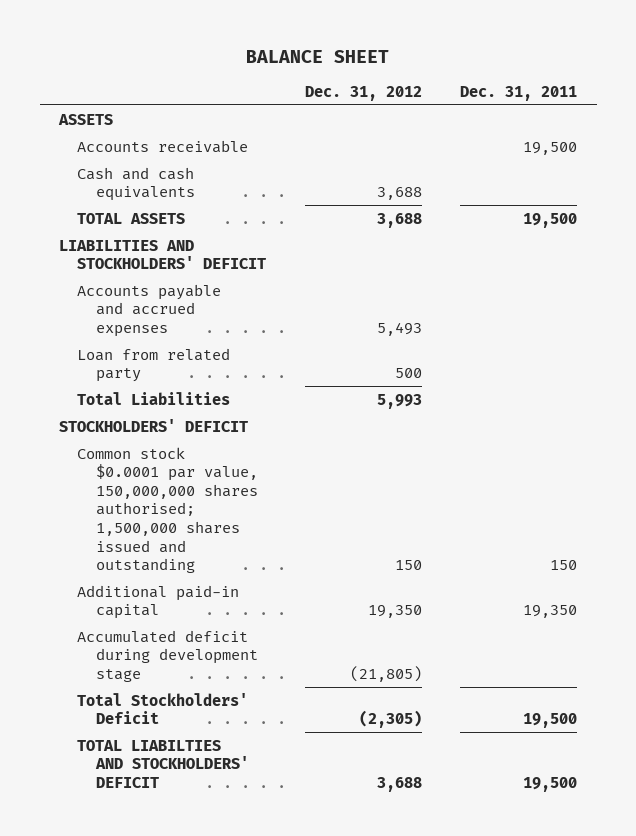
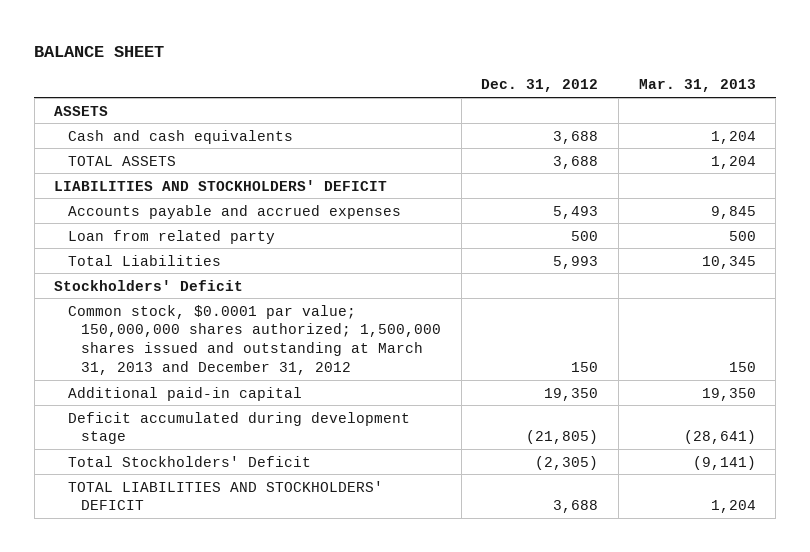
[460,85,578,101] Dec. 31, 2011 -> none
none -> [638,79,756,93] Mar. 31, 2013
[77,139,249,153] Accounts receivable -> none
[58,418,248,432] STOCKHOLDERS' DEFICIT -> [54,279,244,291] Stockholders' Deficit
[77,446,258,574] Common stock $0.0001 par value, 150,000,000 shares authorised; 1,500,000 shares issued and outstanding -> [67,304,442,376] Common stock, $0.0001 par value; 150,000,000 shares authorized; 1,500,000 shares issued and outstanding at March 31, 2013 and December 31, 2012
[77,629,258,682] Accumulated deficit during development stage -> [67,411,410,445] Deficit accumulated during development stage
[77,739,249,788] TOTAL LIABILTIES AND STOCKHOLDERS' DEFICIT -> [67,480,383,511] TOTAL LIABILITIES AND STOCKHOLDERS' DEFICIT

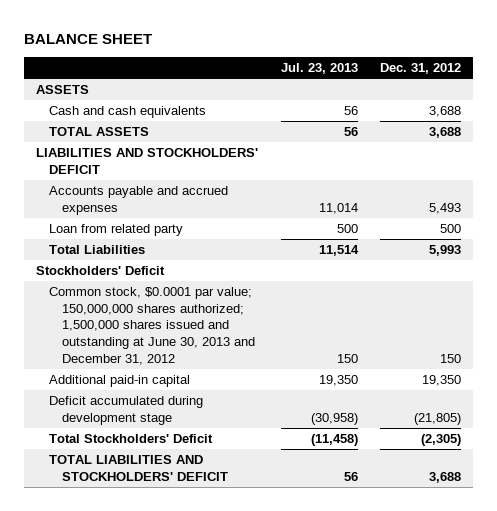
[638,79,756,93] Mar. 31, 2013 -> none
none -> [280,63,358,75] Jul. 23, 2013
[67,304,442,376] Common stock, $0.0001 par value; 150,000,000 shares authorized; 1,500,000 shares issued and outstanding at March 31, 2013 and December 31, 2012 -> [48,286,256,365] Common stock, $0.0001 par value; 150,000,000 shares authorized; 1,500,000 shares issued and outstanding at June 30, 2013 and December 31, 2012

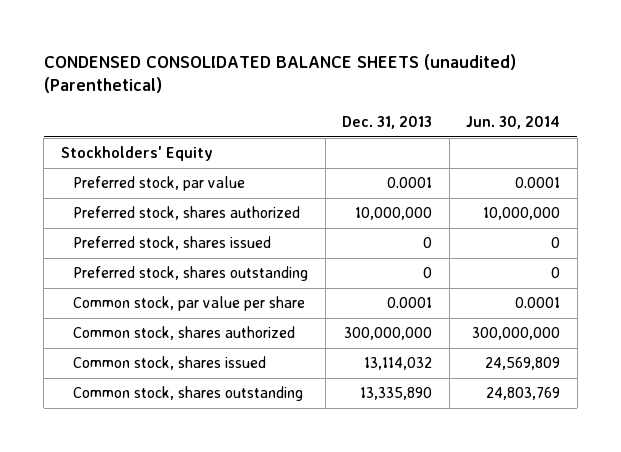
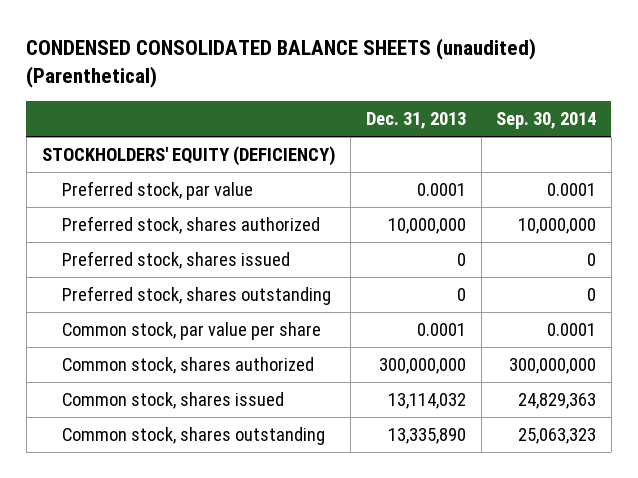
[466,115,561,129] Jun. 30, 2014 -> none
none -> [496,112,597,130] Sep. 30, 2014
[60,146,213,162] Stockholders' Equity -> [41,145,336,166] STOCKHOLDERS' EQUITY (DEFICIENCY)

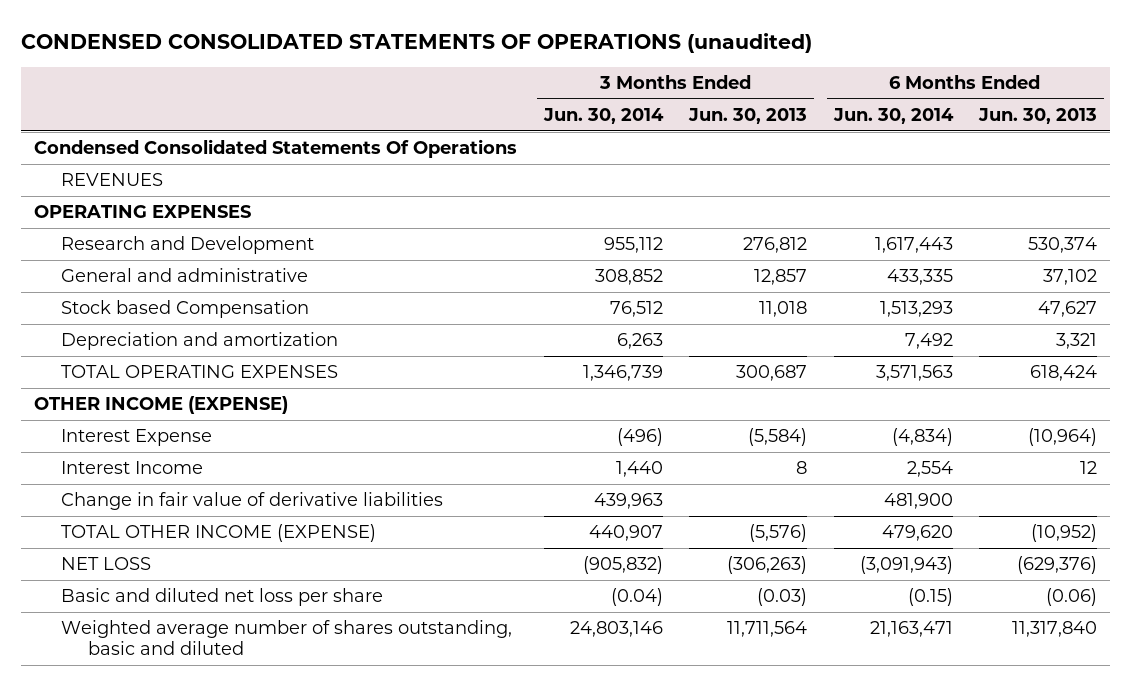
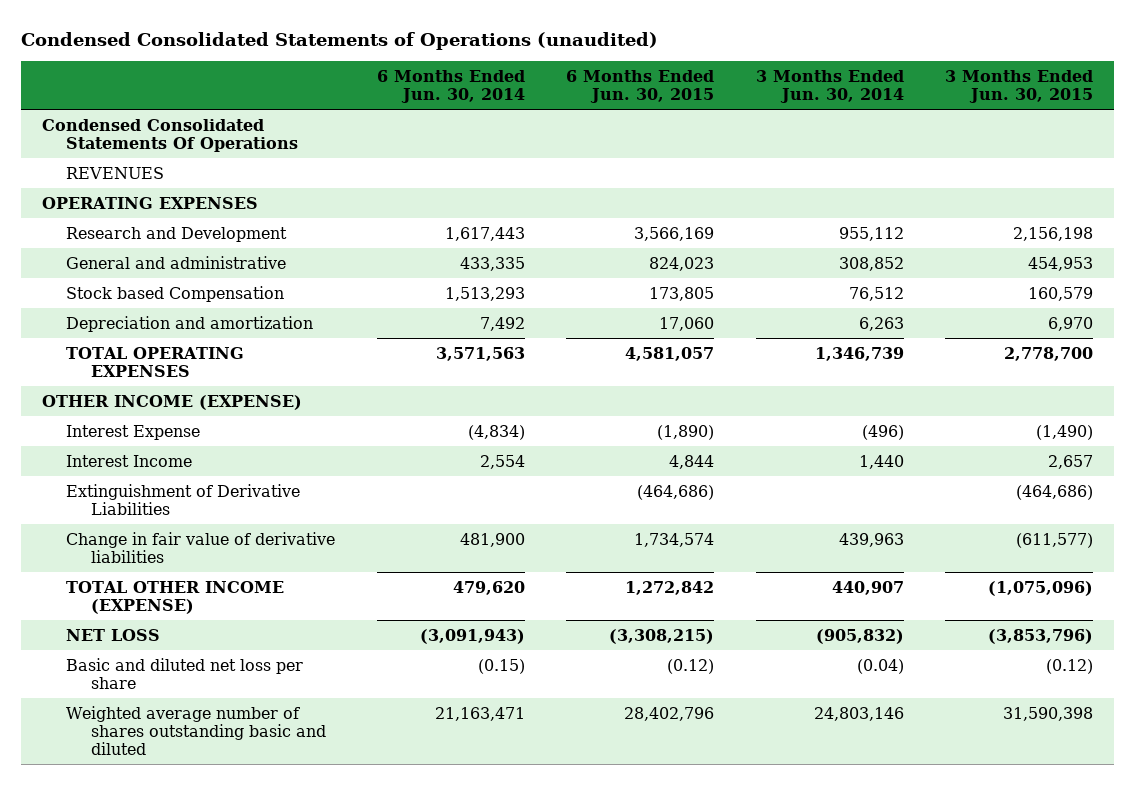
[21,33,813,54] CONDENSED CONSOLIDATED STATEMENTS OF OPERATIONS (unaudited) -> [21,31,659,50] Condensed Consolidated Statements of Operations (unaudited)
[688,108,808,125] Jun. 30, 2013 -> none
[978,108,1098,125] Jun. 30, 2013 -> none
none -> [566,69,715,104] 6 Months Ended Jun. 30, 2015
none -> [945,69,1094,104] 3 Months Ended Jun. 30, 2015
none -> [66,483,301,515] Extinguishment of Derivative Liabilities
[61,620,513,656] Weighted average number of shares outstanding, basic and diluted -> [66,705,326,756] Weighted average number of shares outstanding basic and diluted

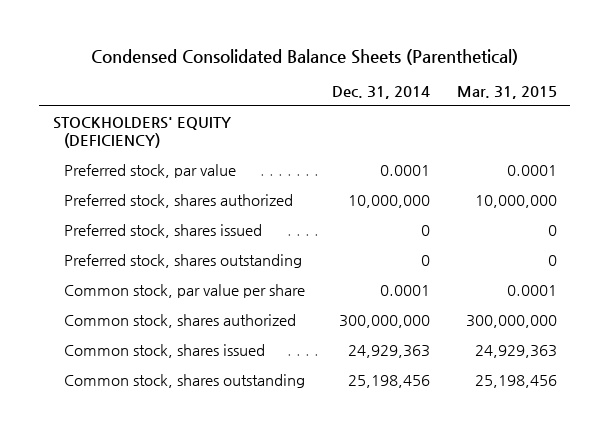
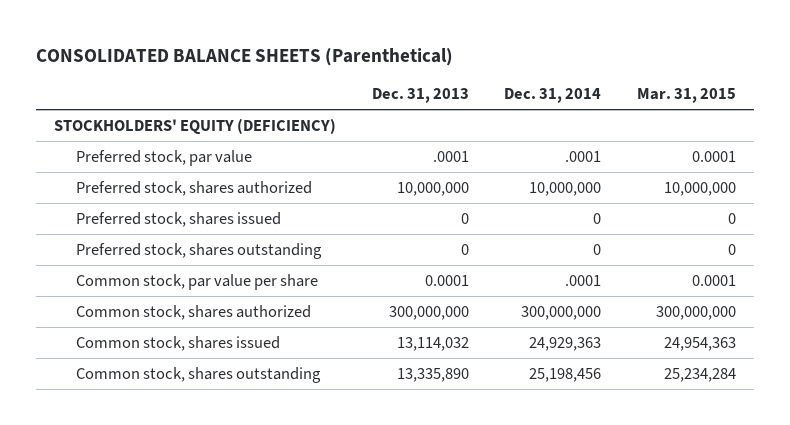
[90,48,518,65] Condensed Consolidated Balance Sheets (Parenthetical) -> [36,47,454,66] CONSOLIDATED BALANCE SHEETS (Parenthetical)
none -> [371,88,469,104] Dec. 31, 2013
[380,164,431,176] 0.0001 -> [565,151,602,163] .0001
[380,284,431,296] 0.0001 -> [565,275,602,287] .0001
[474,344,557,358] 24,929,363 -> [664,337,737,352] 24,954,363
[474,374,557,388] 25,198,456 -> [664,368,737,383] 25,234,284

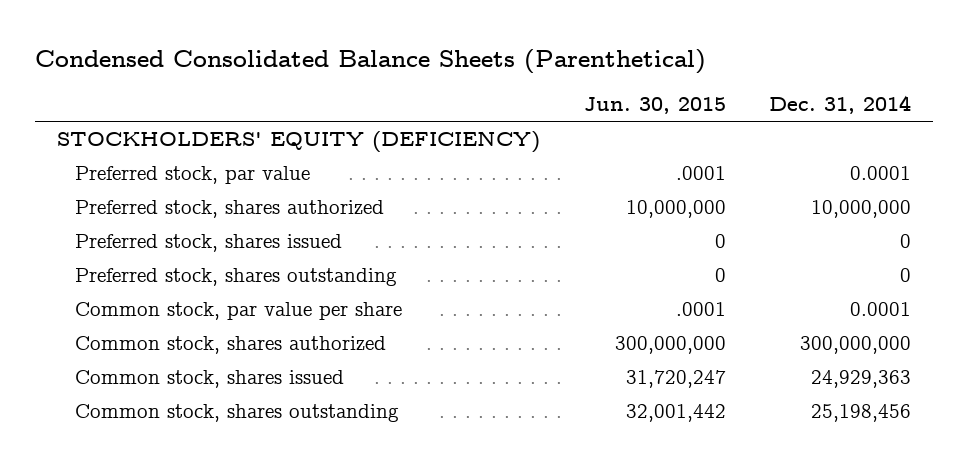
[36,47,454,66] CONSOLIDATED BALANCE SHEETS (Parenthetical) -> [35,49,707,75] Condensed Consolidated Balance Sheets (Parenthetical)
[371,88,469,104] Dec. 31, 2013 -> none
[637,88,737,104] Mar. 31, 2015 -> none
none -> [583,97,726,115] Jun. 30, 2015
[565,151,602,163] .0001 -> [850,165,912,180] 0.0001
[565,275,602,287] .0001 -> [850,301,912,316] 0.0001

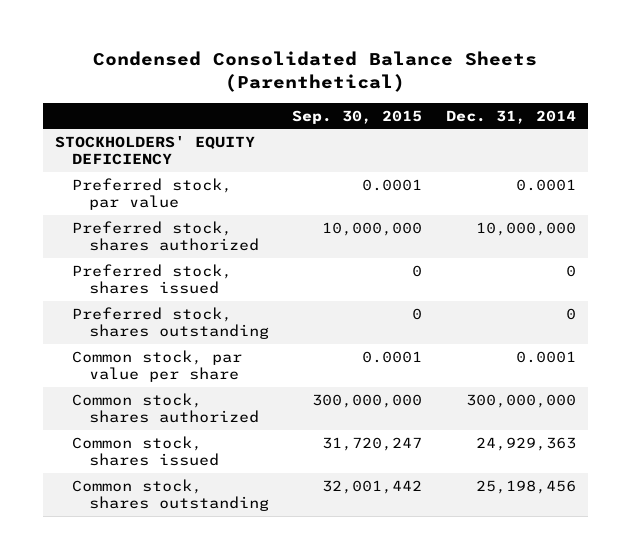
[583,97,726,115] Jun. 30, 2015 -> none
none -> [292,109,423,124] Sep. 30, 2015
[57,130,541,153] STOCKHOLDERS' EQUITY (DEFICIENCY) -> [54,135,255,166] STOCKHOLDERS' EQUITY DEFICIENCY

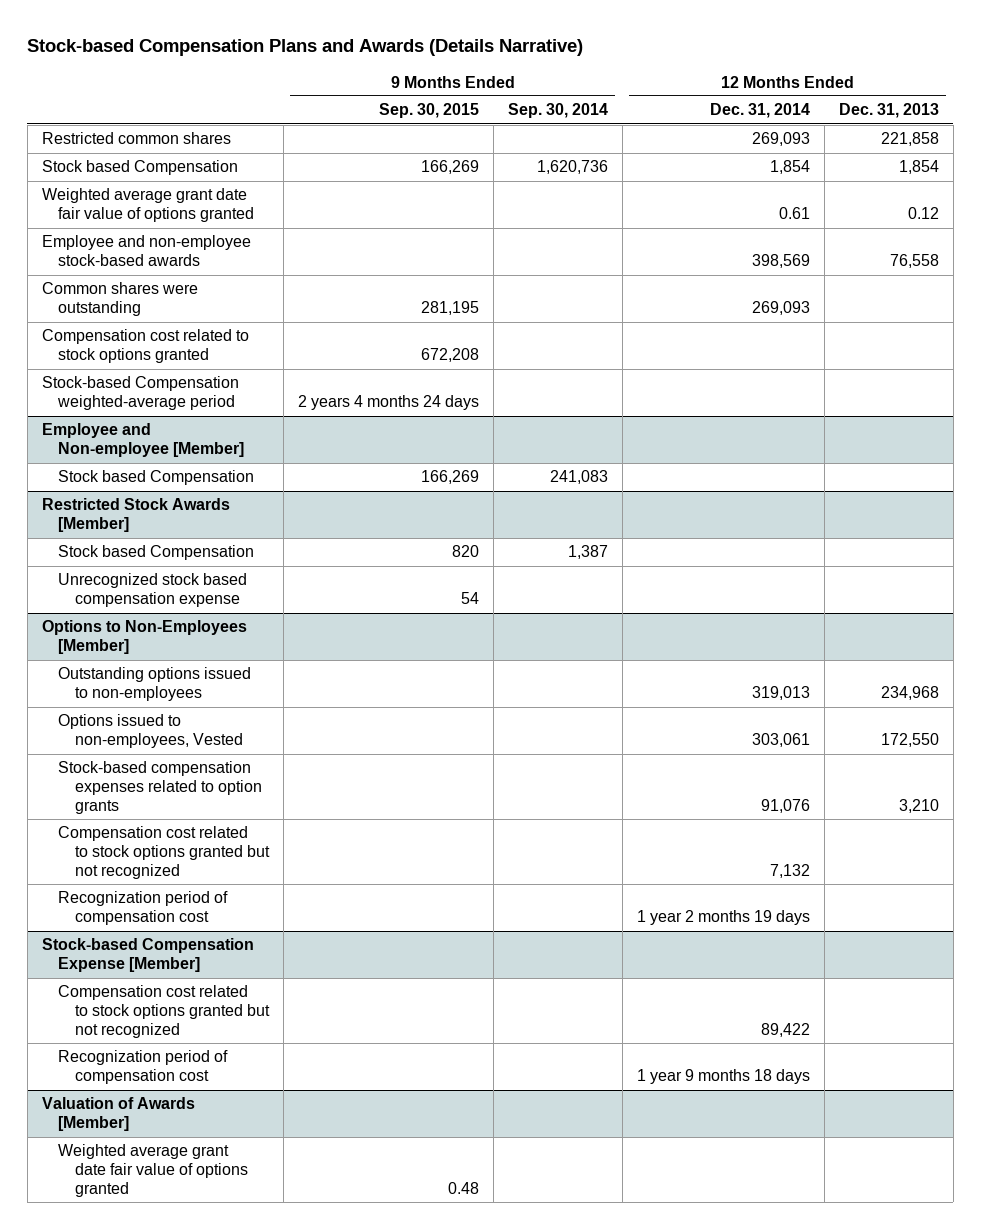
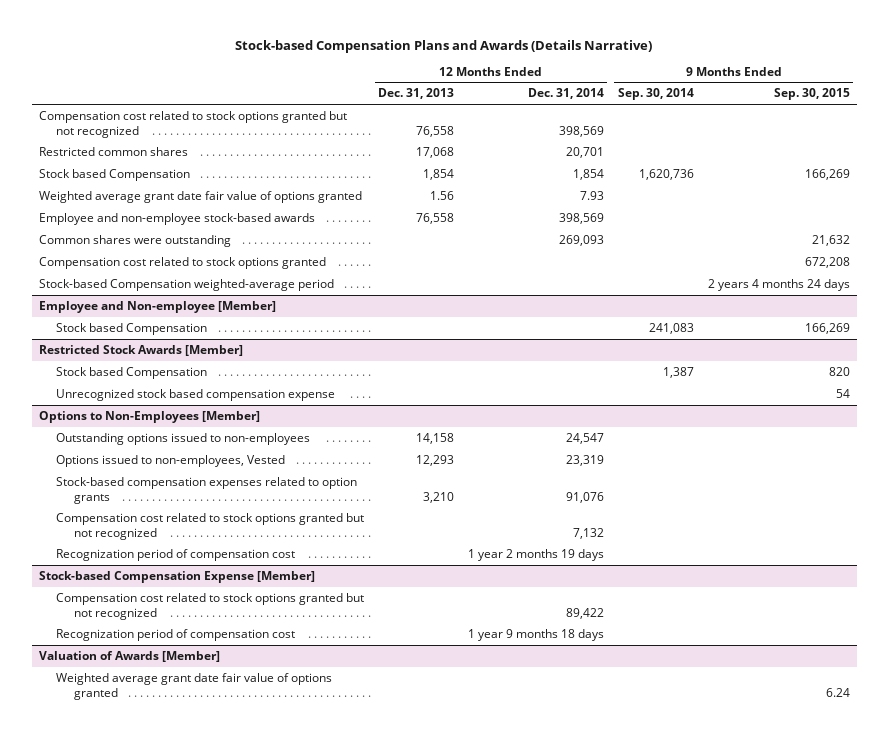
none -> [38,110,347,138] Compensation cost related to stock options granted but not recognized
[751,132,810,147] 269,093 -> [566,146,605,158] 20,701
[880,132,939,147] 221,858 -> [416,146,455,158] 17,068
[778,207,810,220] 0.61 -> [580,190,605,200] 7.93
[907,207,939,220] 0.12 -> [430,190,455,200] 1.56
[420,301,479,316] 281,195 -> [811,234,850,246] 21,632
[751,686,810,701] 319,013 -> [566,432,605,444] 24,547
[880,686,939,701] 234,968 -> [416,432,455,444] 14,158
[751,733,810,748] 303,061 -> [566,454,605,466] 23,319
[880,733,939,748] 172,550 -> [416,454,455,466] 12,293
[447,1182,479,1195] 0.48 -> [825,687,850,697] 6.24

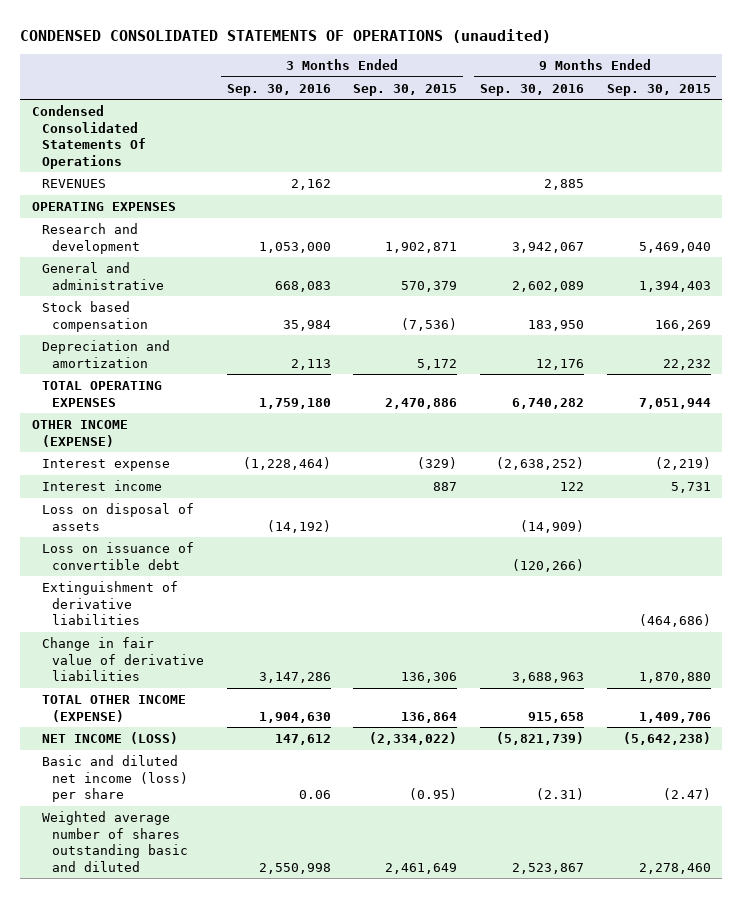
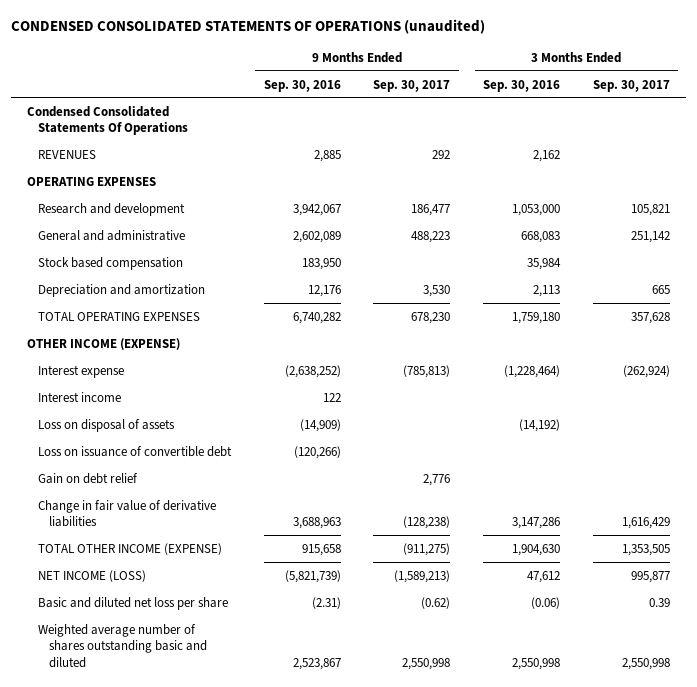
[353,83,458,96] Sep. 30, 2015 -> none
[606,83,711,96] Sep. 30, 2015 -> none
none -> [373,79,451,92] Sep. 30, 2017
none -> [592,79,670,92] Sep. 30, 2017
[42,581,179,626] Extinguishment of derivative liabilities -> none
none -> [37,472,138,484] Gain on debt relief
[274,734,331,746] 147,612 -> [527,570,561,583] 47,612
[42,755,189,803] Basic and diluted net income (loss) per share -> [37,596,228,610] Basic and diluted net loss per share
[298,790,331,800] 0.06 -> [531,596,561,609] (0.06)

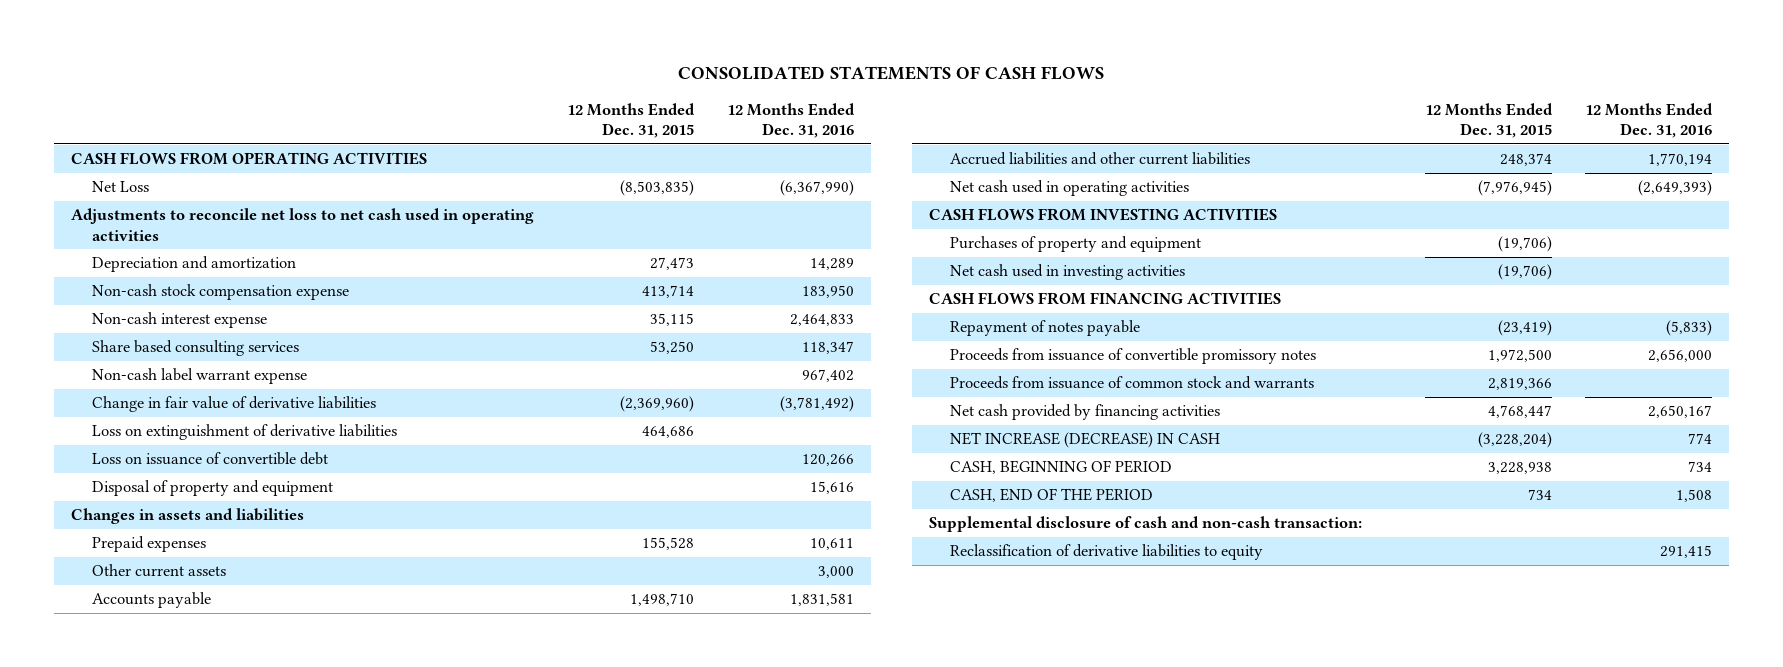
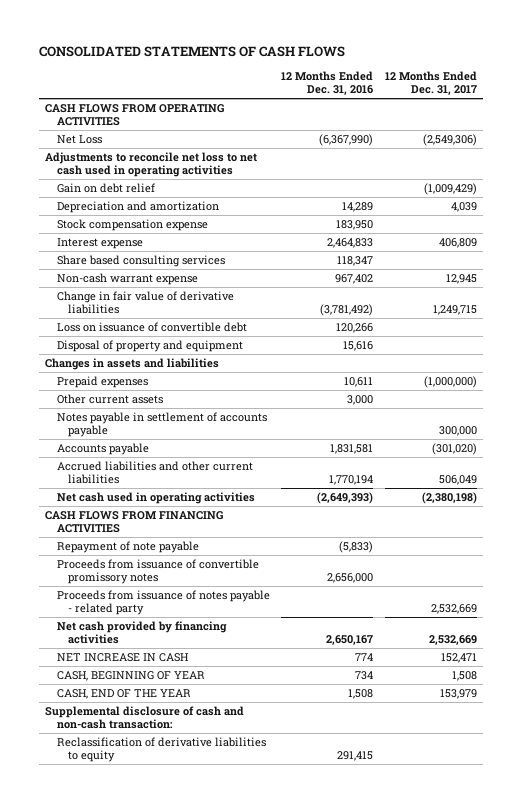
[567,102,696,138] 12 Months Ended Dec. 31, 2015 -> none
none -> [384,71,477,96] 12 Months Ended Dec. 31, 2017
none -> [56,182,155,193] Gain on debt relief
[92,284,350,301] Non-cash stock compensation expense -> [56,218,208,231] Stock compensation expense
[92,312,268,329] Non-cash interest expense -> [56,237,143,249] Interest expense
[92,368,308,385] Non-cash label warrant expense -> [56,272,198,285] Non-cash warrant expense
[92,424,398,441] Loss on extinguishment of derivative liabilities -> none
none -> [56,411,267,438] Notes payable in settlement of accounts payable
[928,208,1277,222] CASH FLOWS FROM INVESTING ACTIVITIES -> none
[950,236,1202,253] Purchases of property and equipment -> none
[950,264,1186,281] Net cash used in investing activities -> none
[950,320,1141,337] Repayment of notes payable -> [56,540,199,553] Repayment of note payable
[950,376,1315,390] Proceeds from issuance of common stock and warrants -> none
none -> [56,589,270,616] Proceeds from issuance of notes payable - related party
[950,432,1221,449] NET INCREASE (DECREASE) IN CASH -> [56,652,189,662] NET INCREASE IN CASH
[950,460,1173,475] CASH, BEGINNING OF PERIOD -> [56,670,205,681] CASH, BEGINNING OF YEAR
[950,488,1154,503] CASH, END OF THE PERIOD -> [56,688,191,699] CASH, END OF THE YEAR

